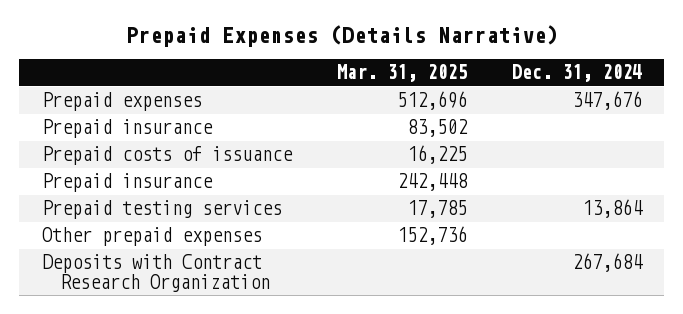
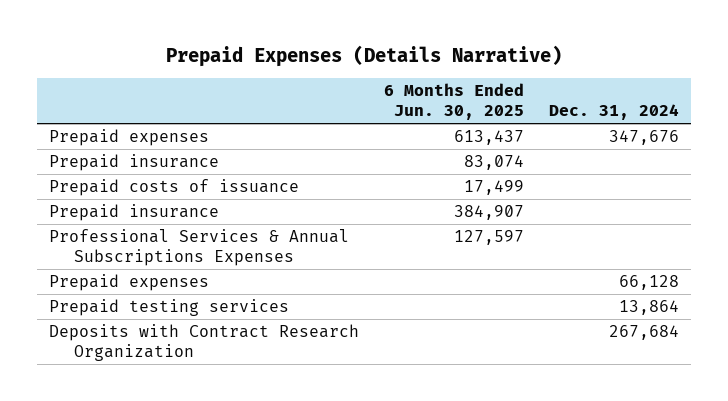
[336,64,467,83] Mar. 31, 2025 -> none
none -> [383,83,524,121] 6 Months Ended Jun. 30, 2025
none -> [49,229,350,267] Professional Services & Annual Subscriptions Expenses
none -> [49,274,210,292] Prepaid expenses
[41,227,262,247] Other prepaid expenses -> none

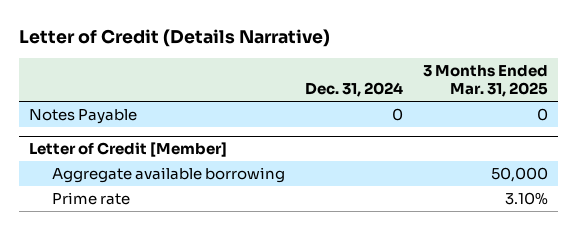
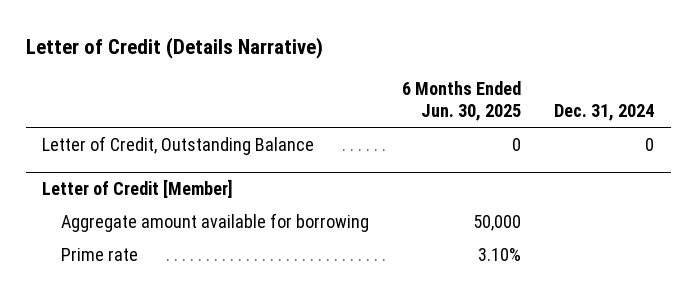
[423,65,549,98] 3 Months Ended Mar. 31, 2025 -> none
none -> [402,80,522,121] 6 Months Ended Jun. 30, 2025
[29,109,138,125] Notes Payable -> [42,135,315,155] Letter of Credit, Outstanding Balance
[52,167,286,184] Aggregate available borrowing -> [61,212,370,232] Aggregate amount available for borrowing

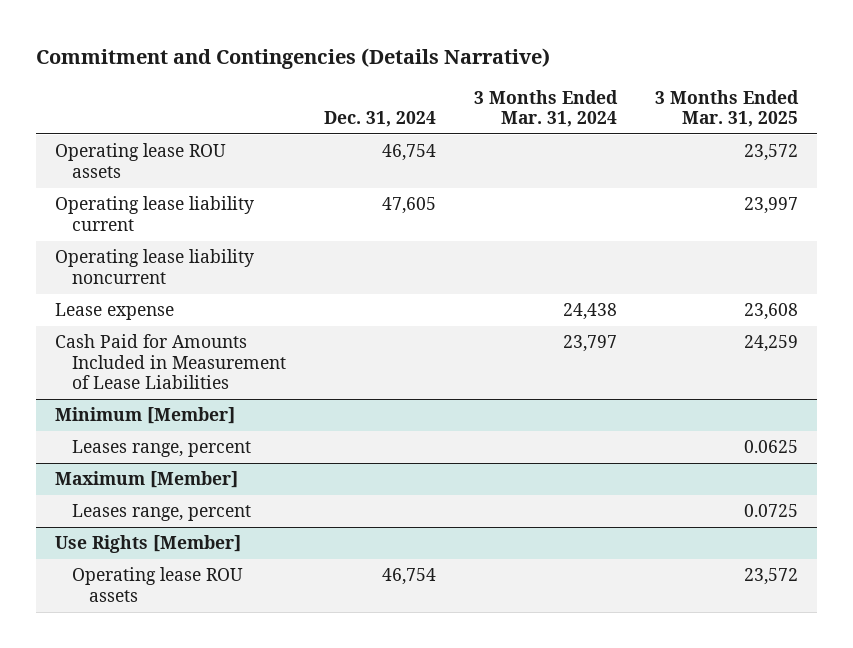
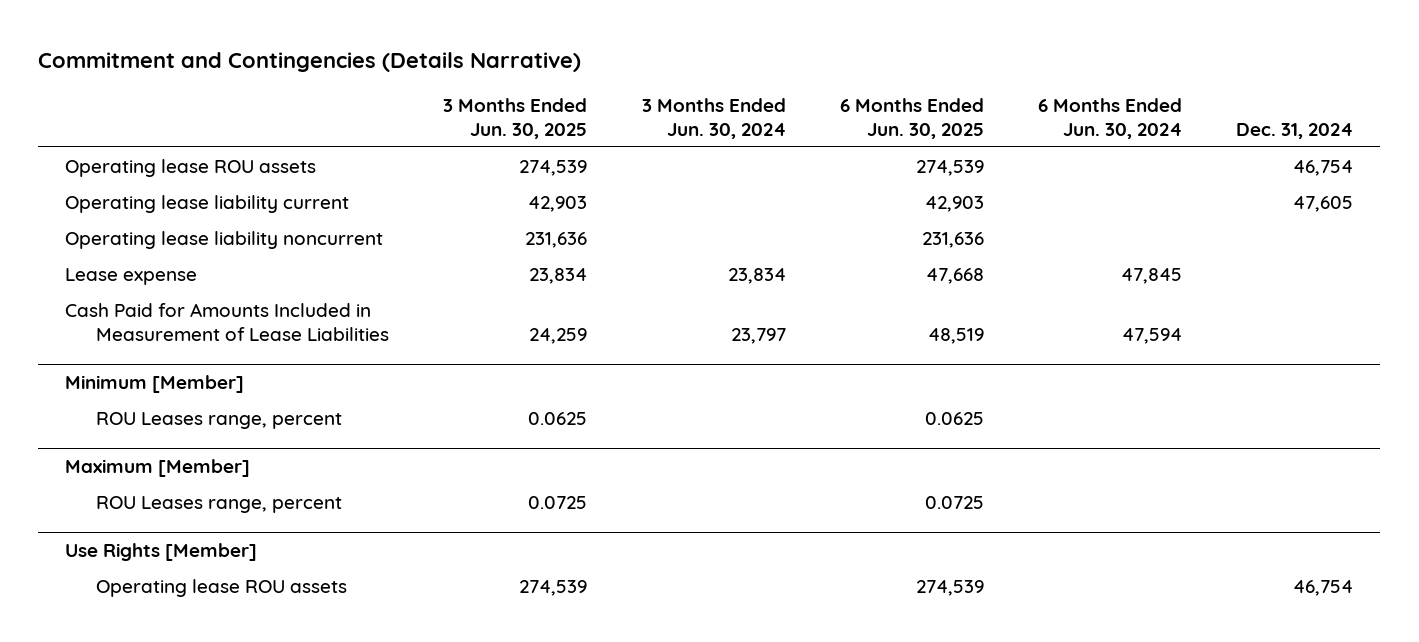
[473,89,618,128] 3 Months Ended Mar. 31, 2024 -> none
[654,89,799,128] 3 Months Ended Mar. 31, 2025 -> none
none -> [443,97,588,139] 3 Months Ended Jun. 30, 2025
none -> [641,97,786,139] 3 Months Ended Jun. 30, 2024
none -> [839,97,984,139] 6 Months Ended Jun. 30, 2025
none -> [1038,97,1183,139] 6 Months Ended Jun. 30, 2024
[71,440,251,458] Leases range, percent -> [96,411,343,429] ROU Leases range, percent
[71,504,251,522] Leases range, percent -> [96,495,343,513] ROU Leases range, percent

